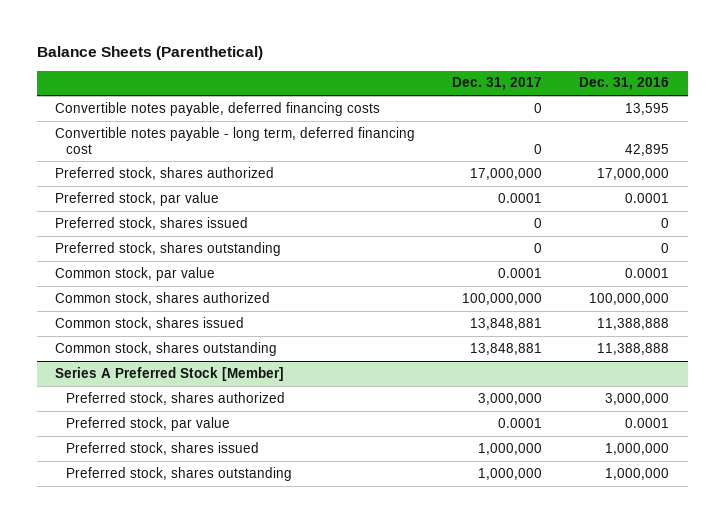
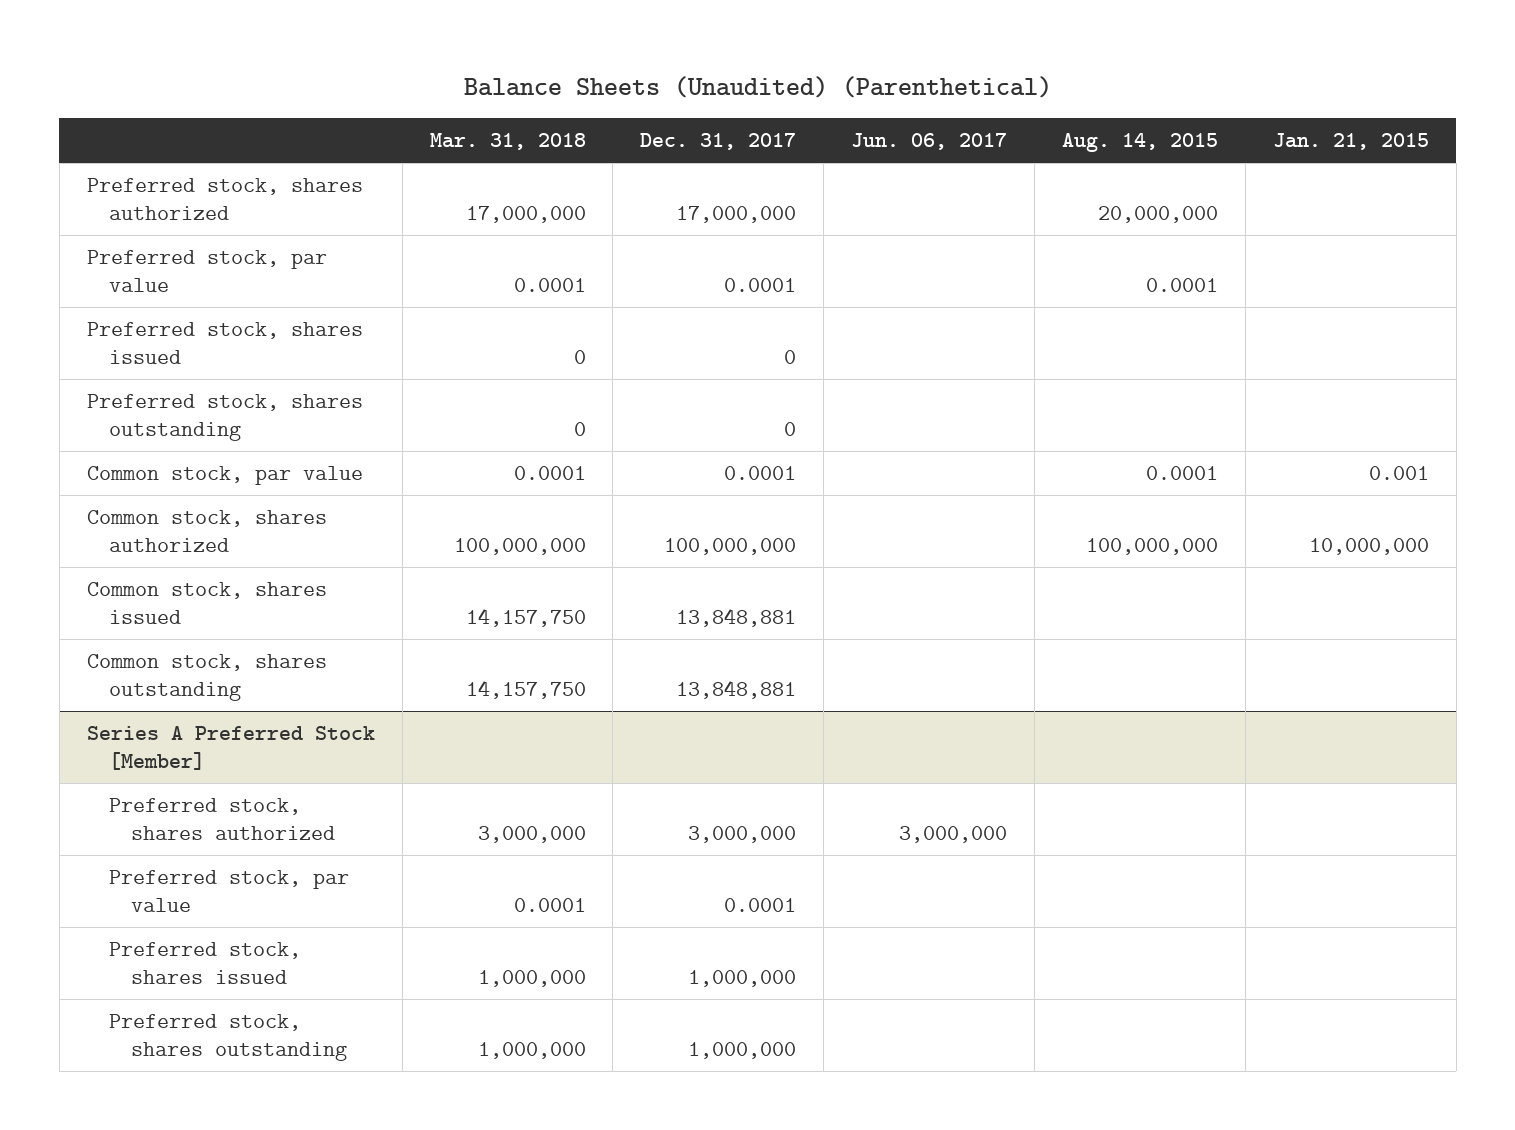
[36,46,263,61] Balance Sheets (Parenthetical) -> [463,75,1052,98] Balance Sheets (Unaudited) (Parenthetical)
[579,77,670,91] Dec. 31, 2016 -> none
none -> [429,133,586,151] Mar. 31, 2018
none -> [851,133,1008,151] Jun. 06, 2017
none -> [1061,133,1218,153] Aug. 14, 2015
none -> [1272,133,1429,151] Jan. 21, 2015
[55,101,381,116] Convertible notes payable, deferred financing costs -> none
[55,126,416,154] Convertible notes payable - long term, deferred financing cost -> none

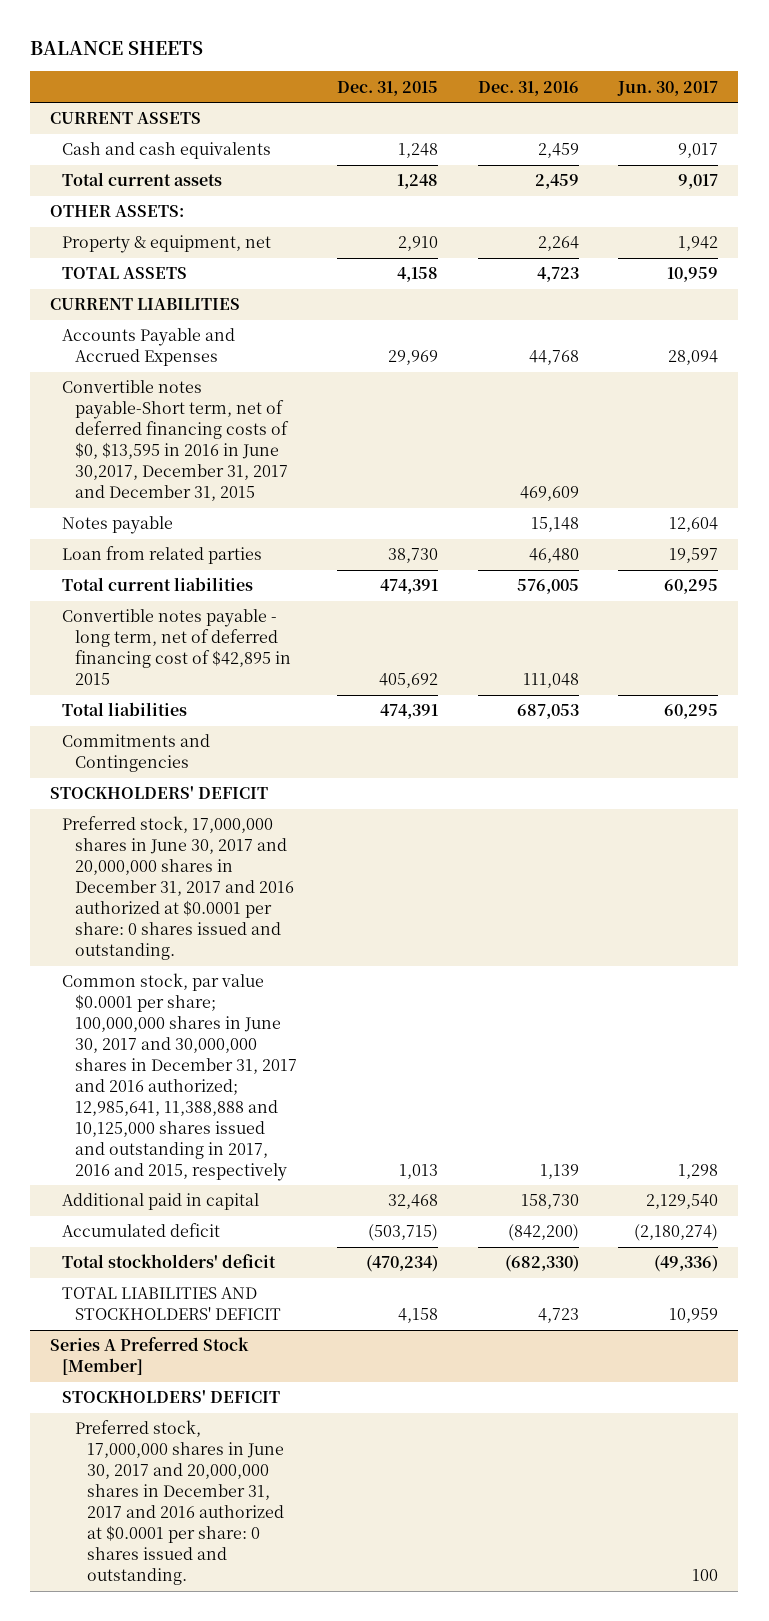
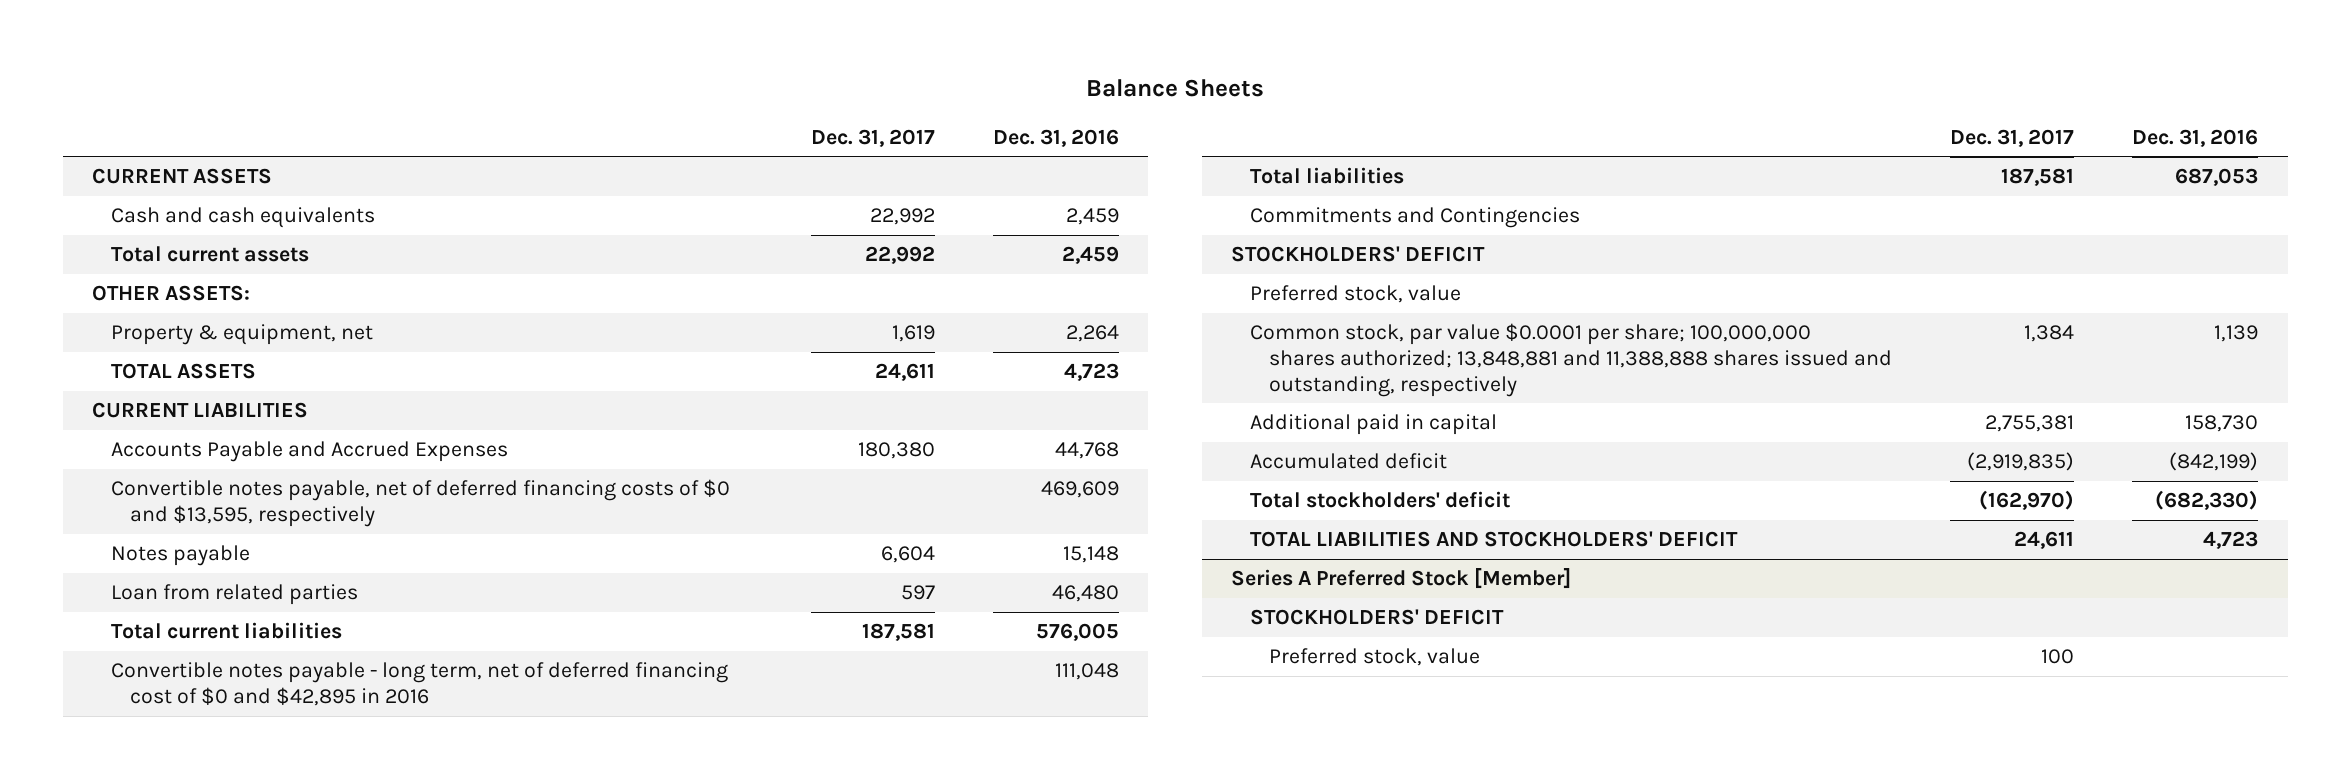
[30,41,204,56] BALANCE SHEETS -> [1086,78,1265,97] Balance Sheets
[336,80,438,96] Dec. 31, 2015 -> none
[617,80,719,96] Jun. 30, 2017 -> none
none -> [811,128,936,147] Dec. 31, 2017
[62,380,289,502] Convertible notes payable-Short term, net of deferred financing costs of $0, $13,595 in 2016 in June 30,2017, December 31, 2017 and December 31, 2015 -> [110,479,730,527] Convertible notes payable, net of deferred financing costs of $0 and $13,595, respectively
[62,609,291,686] Convertible notes payable - long term, net of deferred financing cost of $42,895 in 2015 -> [110,662,728,706] Convertible notes payable - long term, net of deferred financing cost of $0 and $42,895 in 2016
[62,816,294,961] Preferred stock, 17,000,000 shares in June 30, 2017 and 20,000,000 shares in December 31, 2017 and 2016 authorized at $0.0001 per share: 0 shares issued and outstanding. -> [1249,285,1461,304] Preferred stock, value
[62,973,297,1181] Common stock, par value $0.0001 per share; 100,000,000 shares in June 30, 2017 and 30,000,000 shares in December 31, 2017 and 2016 authorized; 12,985,641, 11,388,888 and 10,125,000 shares issued and outstanding in 2017, 2016 and 2015, respectively -> [1249,323,1892,397] Common stock, par value $0.0001 per share; 100,000,000 shares authorized; 13,848,881 and 11,388,888 shares issued and outstanding, respectively
[507,1224,579,1242] (842,200) -> [2169,452,2259,472] (842,199)
[74,1420,285,1585] Preferred stock, 17,000,000 shares in June 30, 2017 and 20,000,000 shares in December 31, 2017 and 2016 authorized at $0.0001 per share: 0 shares issued and outstanding. -> [1268,648,1480,667] Preferred stock, value

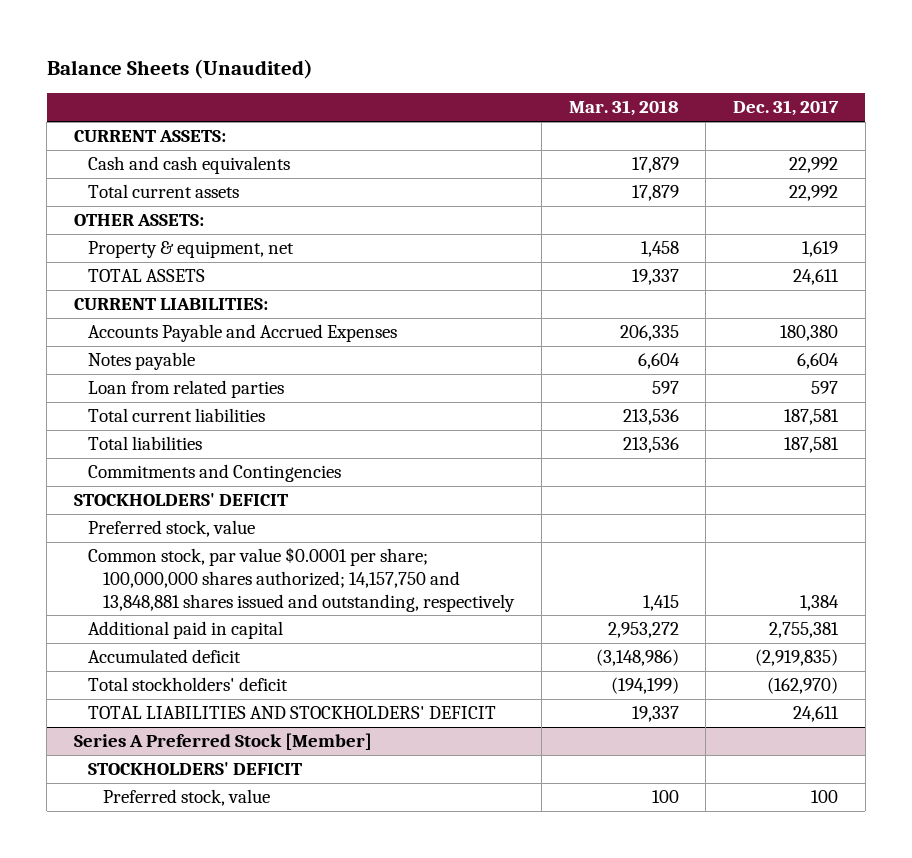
[1086,78,1265,97] Balance Sheets -> [46,58,313,79] Balance Sheets (Unaudited)
[993,128,1120,147] Dec. 31, 2016 -> none
none -> [568,100,679,117] Mar. 31, 2018
[91,168,272,185] CURRENT ASSETS -> [73,130,226,143] CURRENT ASSETS:
[91,402,308,419] CURRENT LIABILITIES -> [73,298,268,311] CURRENT LIABILITIES:
[110,479,730,527] Convertible notes payable, net of deferred financing costs of $0 and $13,595, respectively -> none
[110,662,728,706] Convertible notes payable - long term, net of deferred financing cost of $0 and $42,895 in 2016 -> none
[1249,323,1892,397] Common stock, par value $0.0001 per share; 100,000,000 shares authorized; 13,848,881 and 11,388,888 shares issued and outstanding, respectively -> [88,547,516,612] Common stock, par value $0.0001 per share; 100,000,000 shares authorized; 14,157,750 and 13,848,881 shares issued and outstanding, respectively

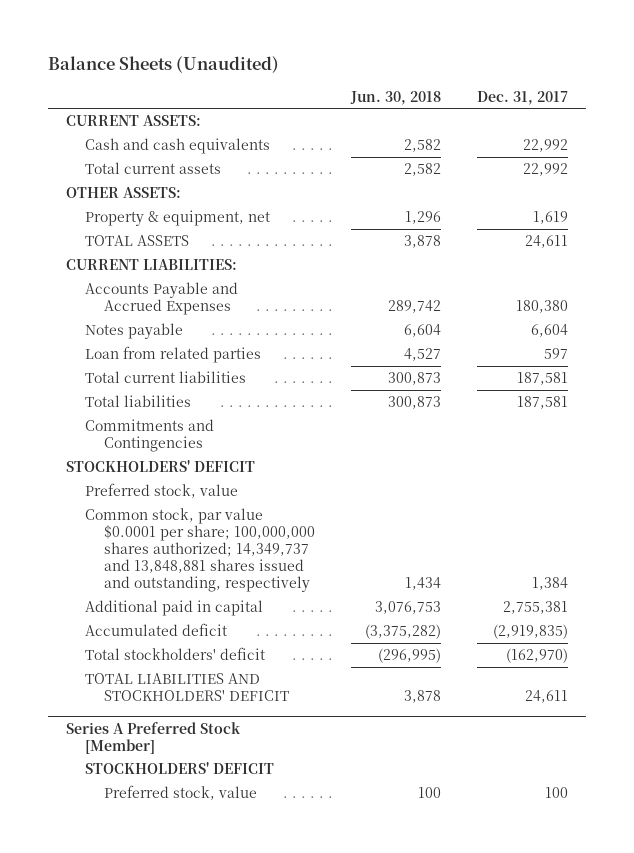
[568,100,679,117] Mar. 31, 2018 -> none
none -> [350,90,442,105] Jun. 30, 2018
[88,547,516,612] Common stock, par value $0.0001 per share; 100,000,000 shares authorized; 14,157,750 and 13,848,881 shares issued and outstanding, respectively -> [85,508,316,593] Common stock, par value $0.0001 per share; 100,000,000 shares authorized; 14,349,737 and 13,848,881 shares issued and outstanding, respectively

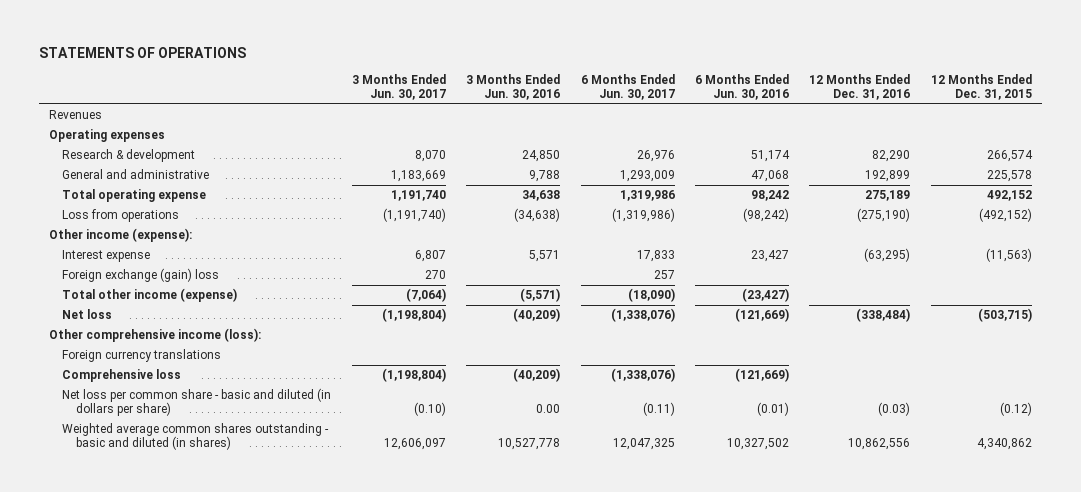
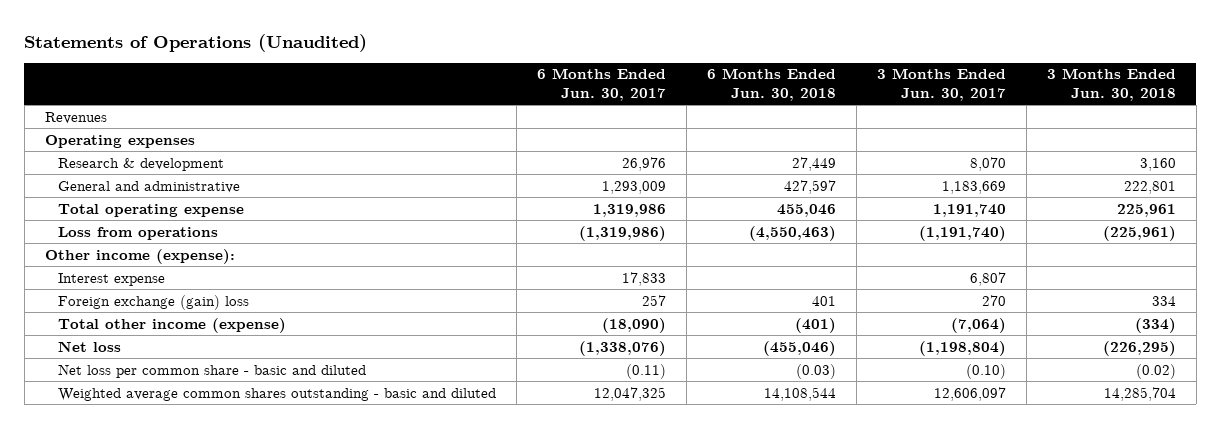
[38,46,246,58] STATEMENTS OF OPERATIONS -> [24,33,368,52] Statements of Operations (Unaudited)
[466,73,561,101] 3 Months Ended Jun. 30, 2016 -> none
[695,73,790,101] 6 Months Ended Jun. 30, 2016 -> none
[809,73,911,101] 12 Months Ended Dec. 31, 2016 -> none
[930,73,1032,101] 12 Months Ended Dec. 31, 2015 -> none
none -> [706,68,836,102] 6 Months Ended Jun. 30, 2018
none -> [1046,68,1176,102] 3 Months Ended Jun. 30, 2018
[48,328,261,343] Other comprehensive income (loss): -> none
[62,349,222,363] Foreign currency translations -> none
[62,369,182,383] Comprehensive loss -> none
[62,388,332,417] Net loss per common share - basic and diluted (in dollars per share) -> [57,363,366,378] Net loss per common share - basic and diluted
[62,423,330,451] Weighted average common shares outstanding - basic and diluted (in shares) -> [57,387,496,401] Weighted average common shares outstanding - basic and diluted

